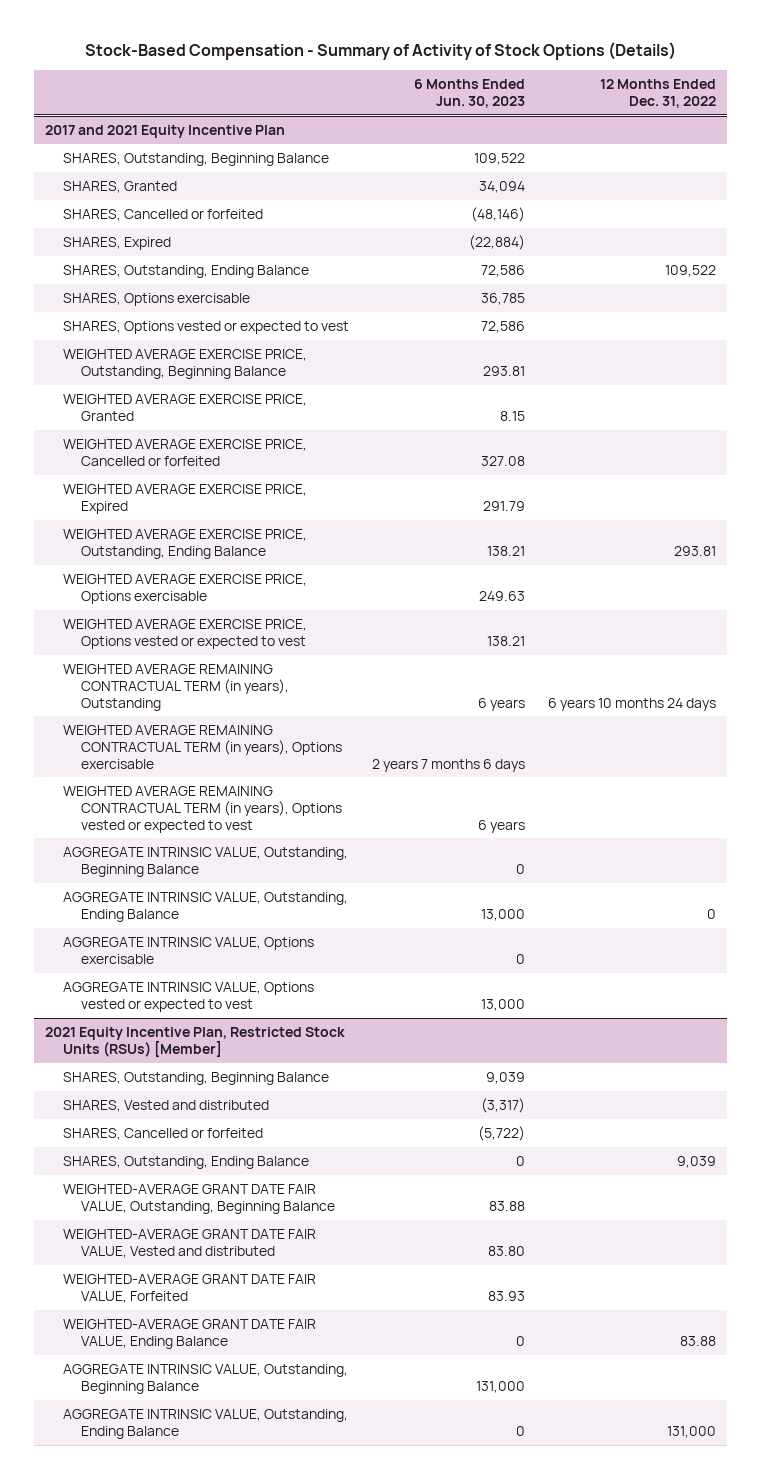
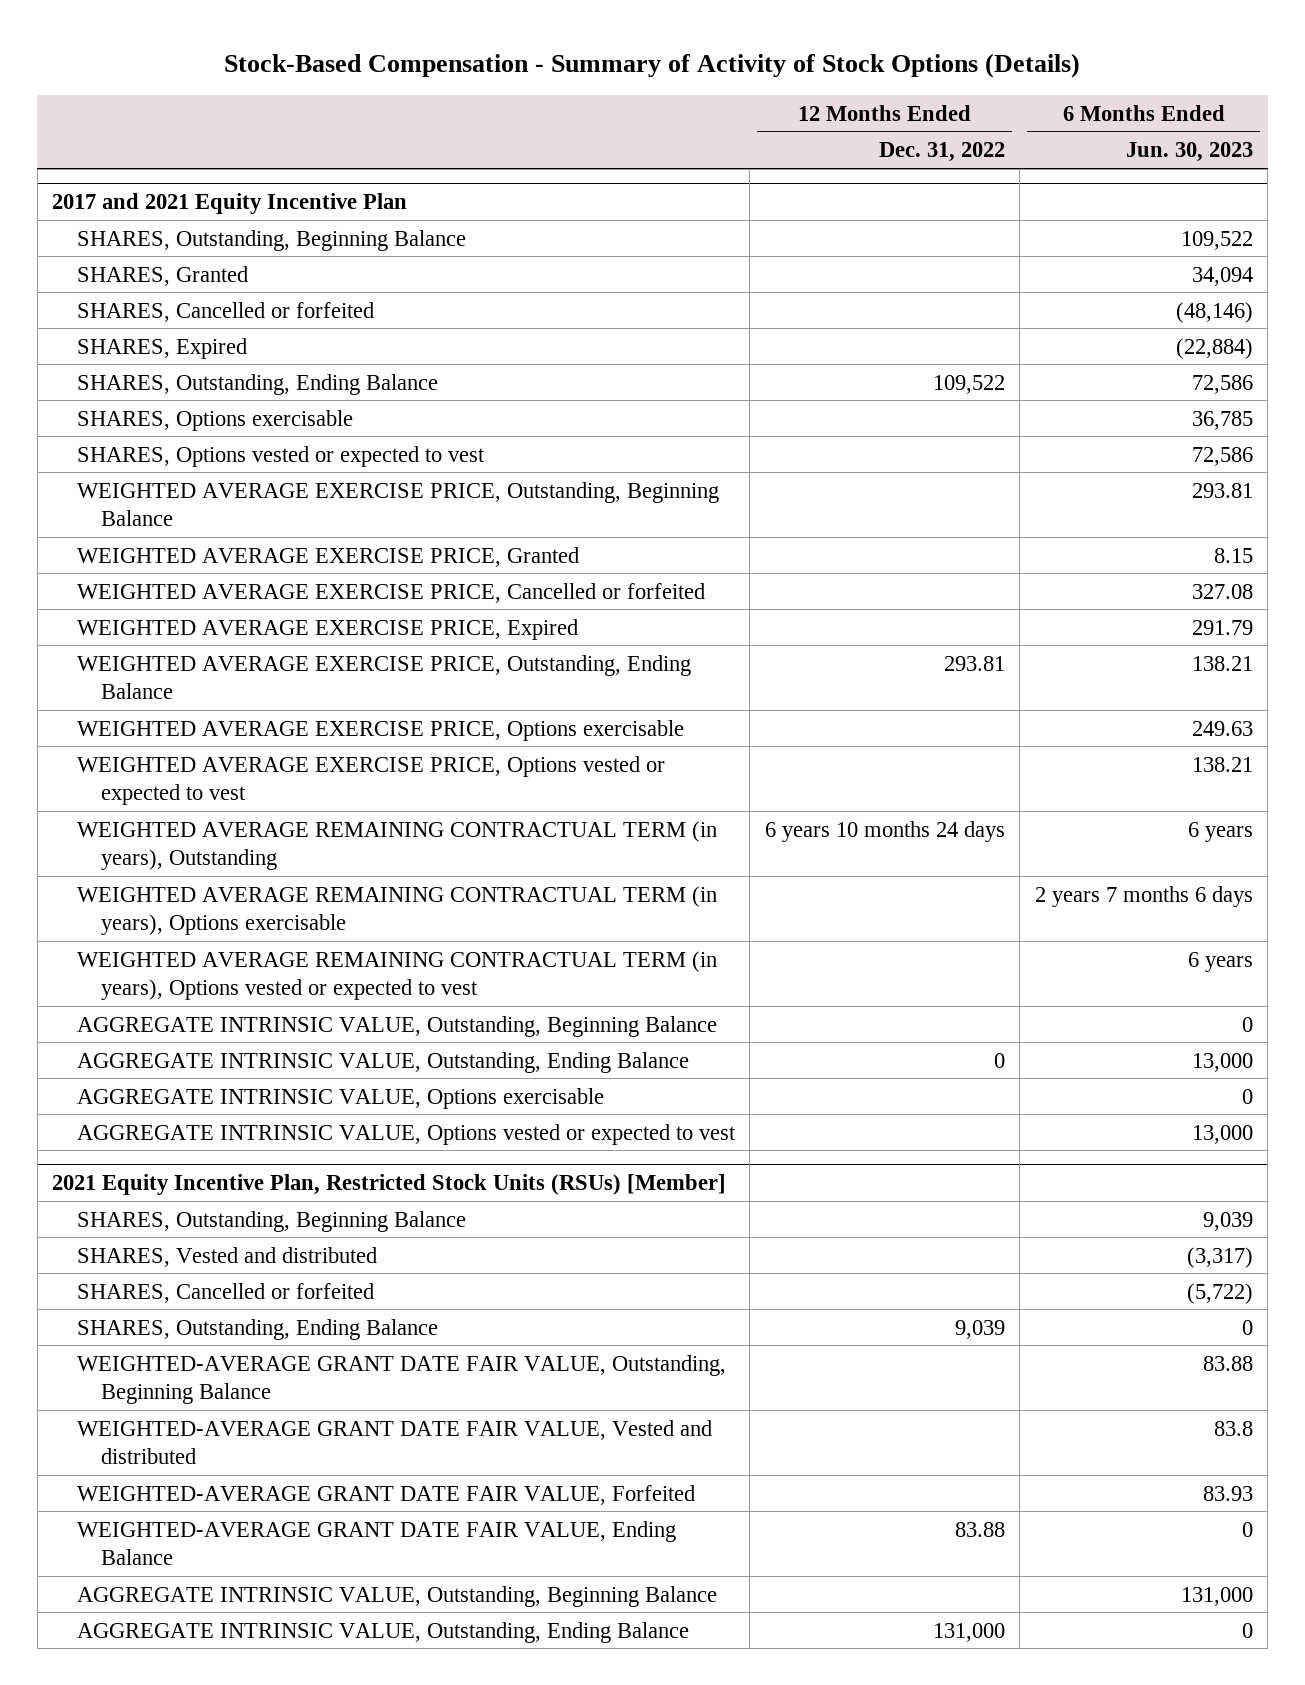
[488,1245,526,1256] 83.80 -> [1213,1420,1253,1436] 83.8

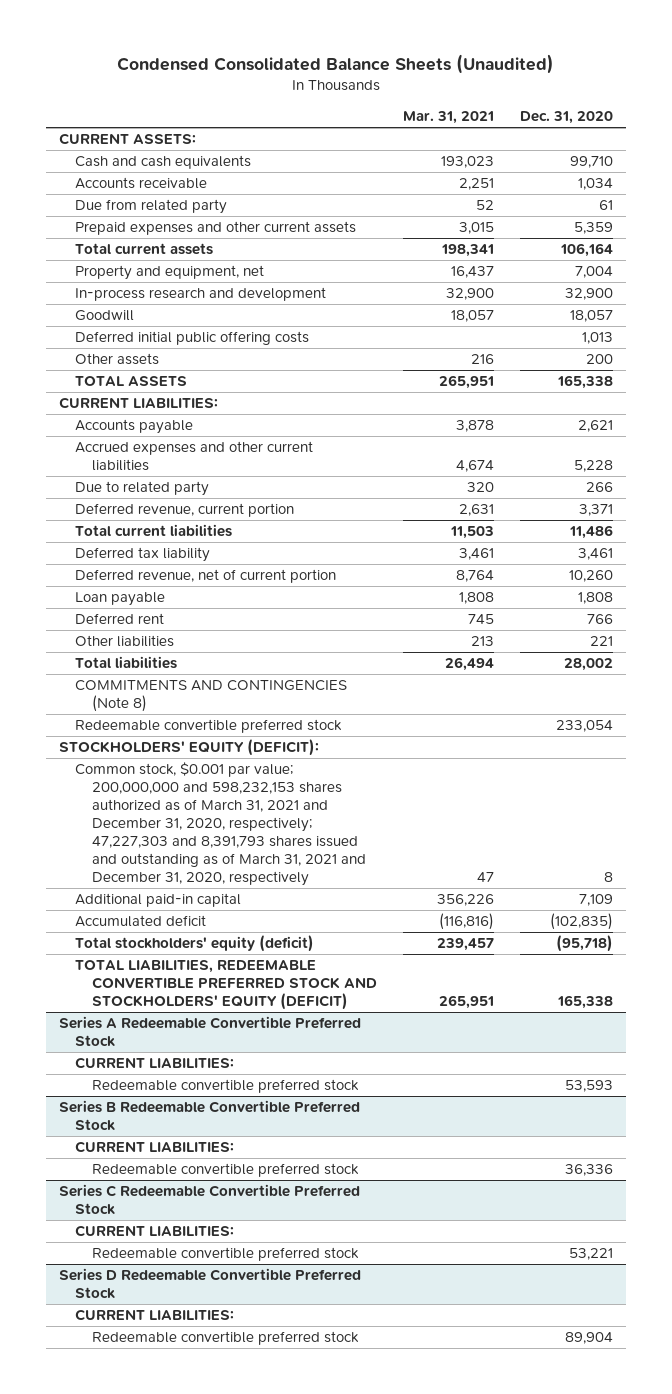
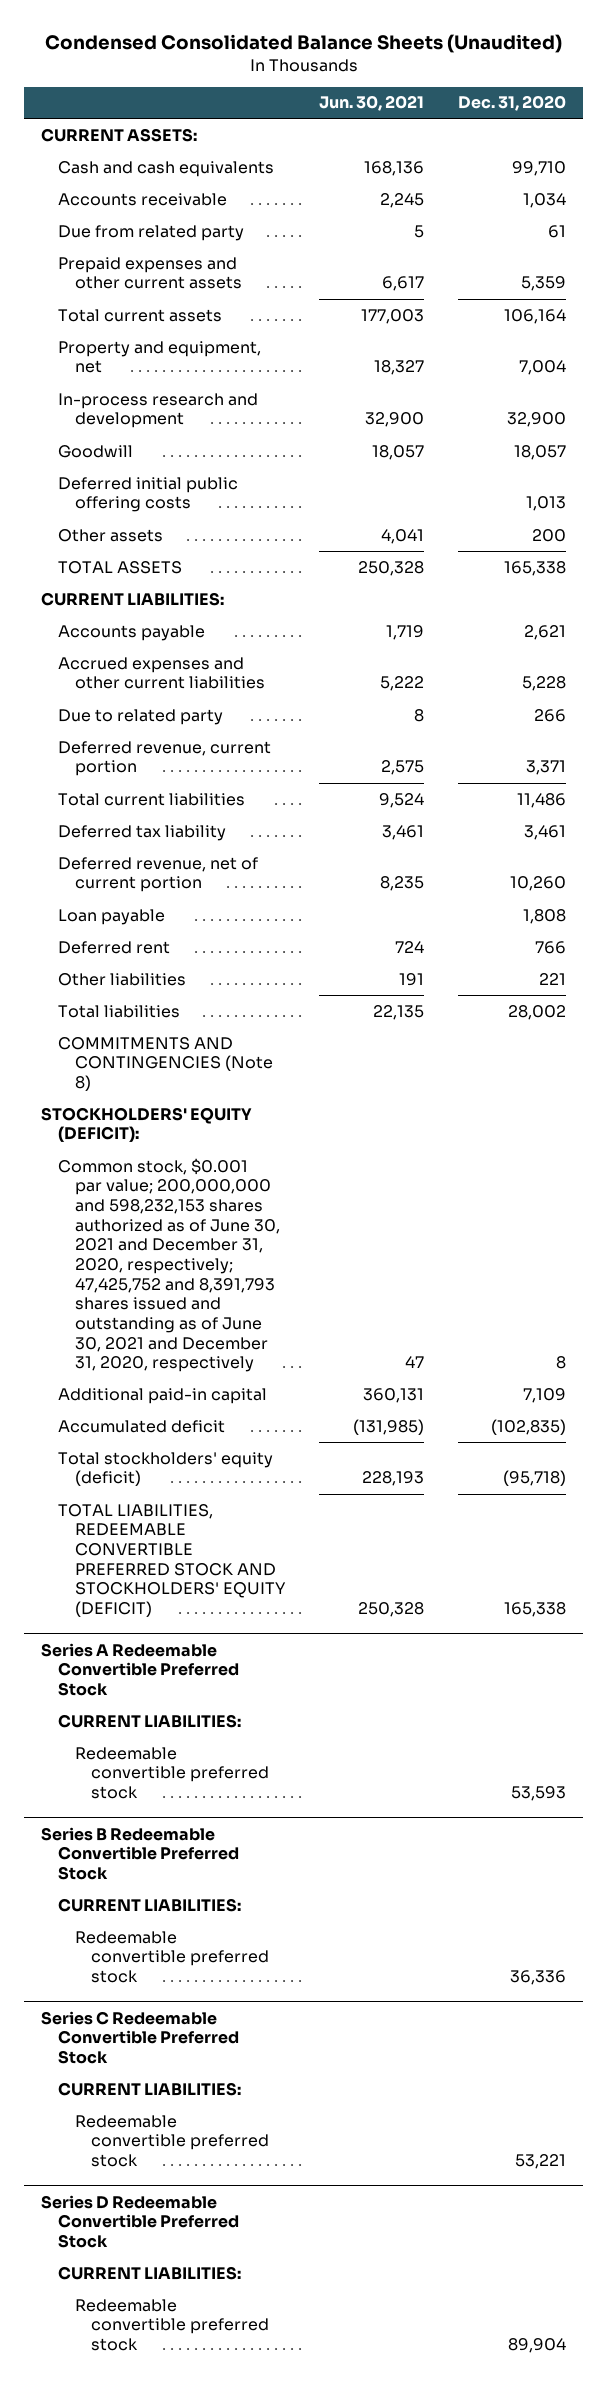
[402,111,494,125] Mar. 31, 2021 -> none
none -> [318,95,424,112] Jun. 30, 2021
[75,719,343,734] Redeemable convertible preferred stock -> none
[75,762,366,887] Common stock, $0.001 par value; 200,000,000 and 598,232,153 shares authorized as of March 31, 2021 and December 31, 2020, respectively; 47,227,303 and 8,391,793 shares issued and outstanding as of March 31, 2021 and December 31, 2020, respectively -> [57,1157,280,1373] Common stock, $0.001 par value; 200,000,000 and 598,232,153 shares authorized as of June 30, 2021 and December 31, 2020, respectively; 47,425,752 and 8,391,793 shares issued and outstanding as of June 30, 2021 and December 31, 2020, respectively

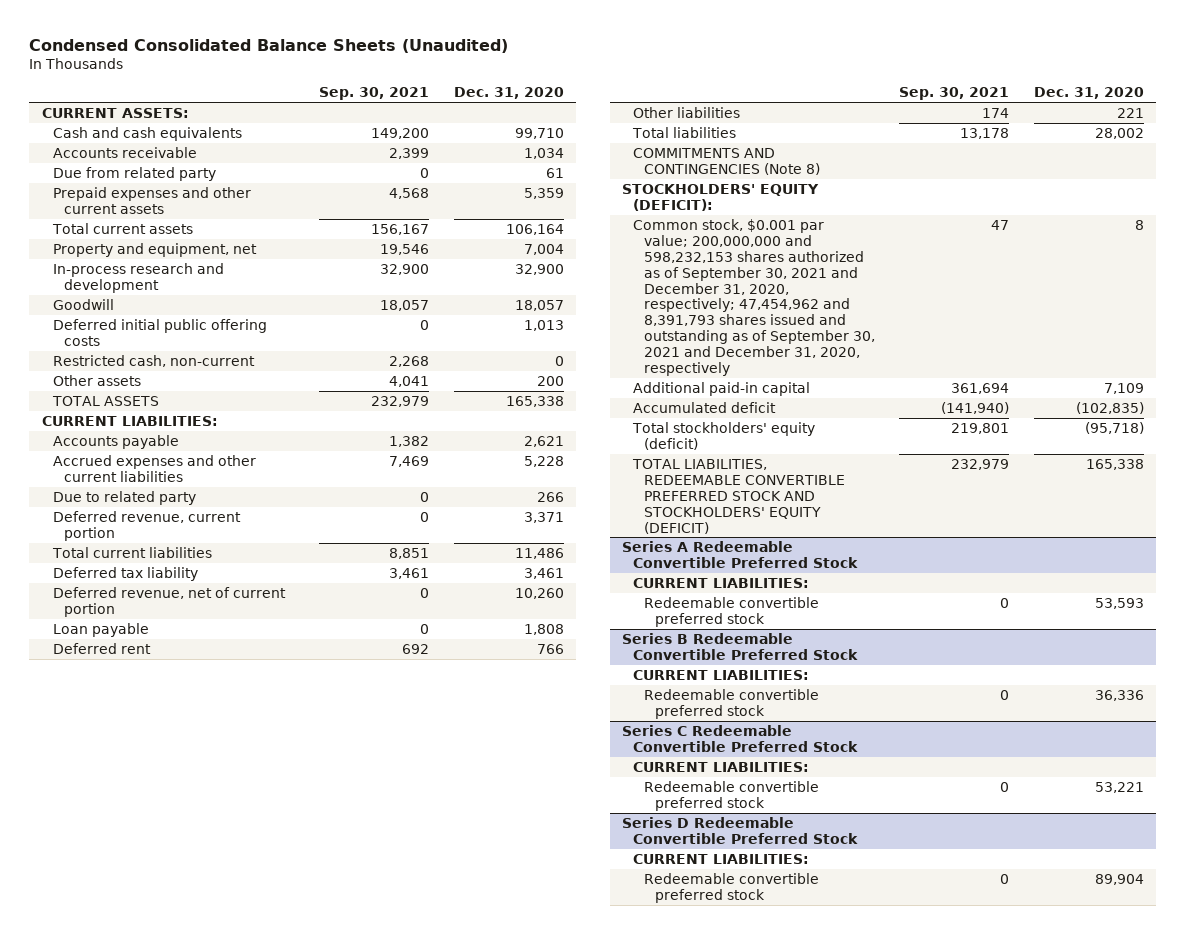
[318,95,424,112] Jun. 30, 2021 -> none
none -> [319,87,430,101] Sep. 30, 2021
none -> [52,354,255,367] Restricted cash, non-current
[57,1157,280,1373] Common stock, $0.001 par value; 200,000,000 and 598,232,153 shares authorized as of June 30, 2021 and December 31, 2020, respectively; 47,425,752 and 8,391,793 shares issued and outstanding as of June 30, 2021 and December 31, 2020, respectively -> [632,218,875,377] Common stock, $0.001 par value; 200,000,000 and 598,232,153 shares authorized as of September 30, 2021 and December 31, 2020, respectively; 47,454,962 and 8,391,793 shares issued and outstanding as of September 30, 2021 and December 31, 2020, respectively

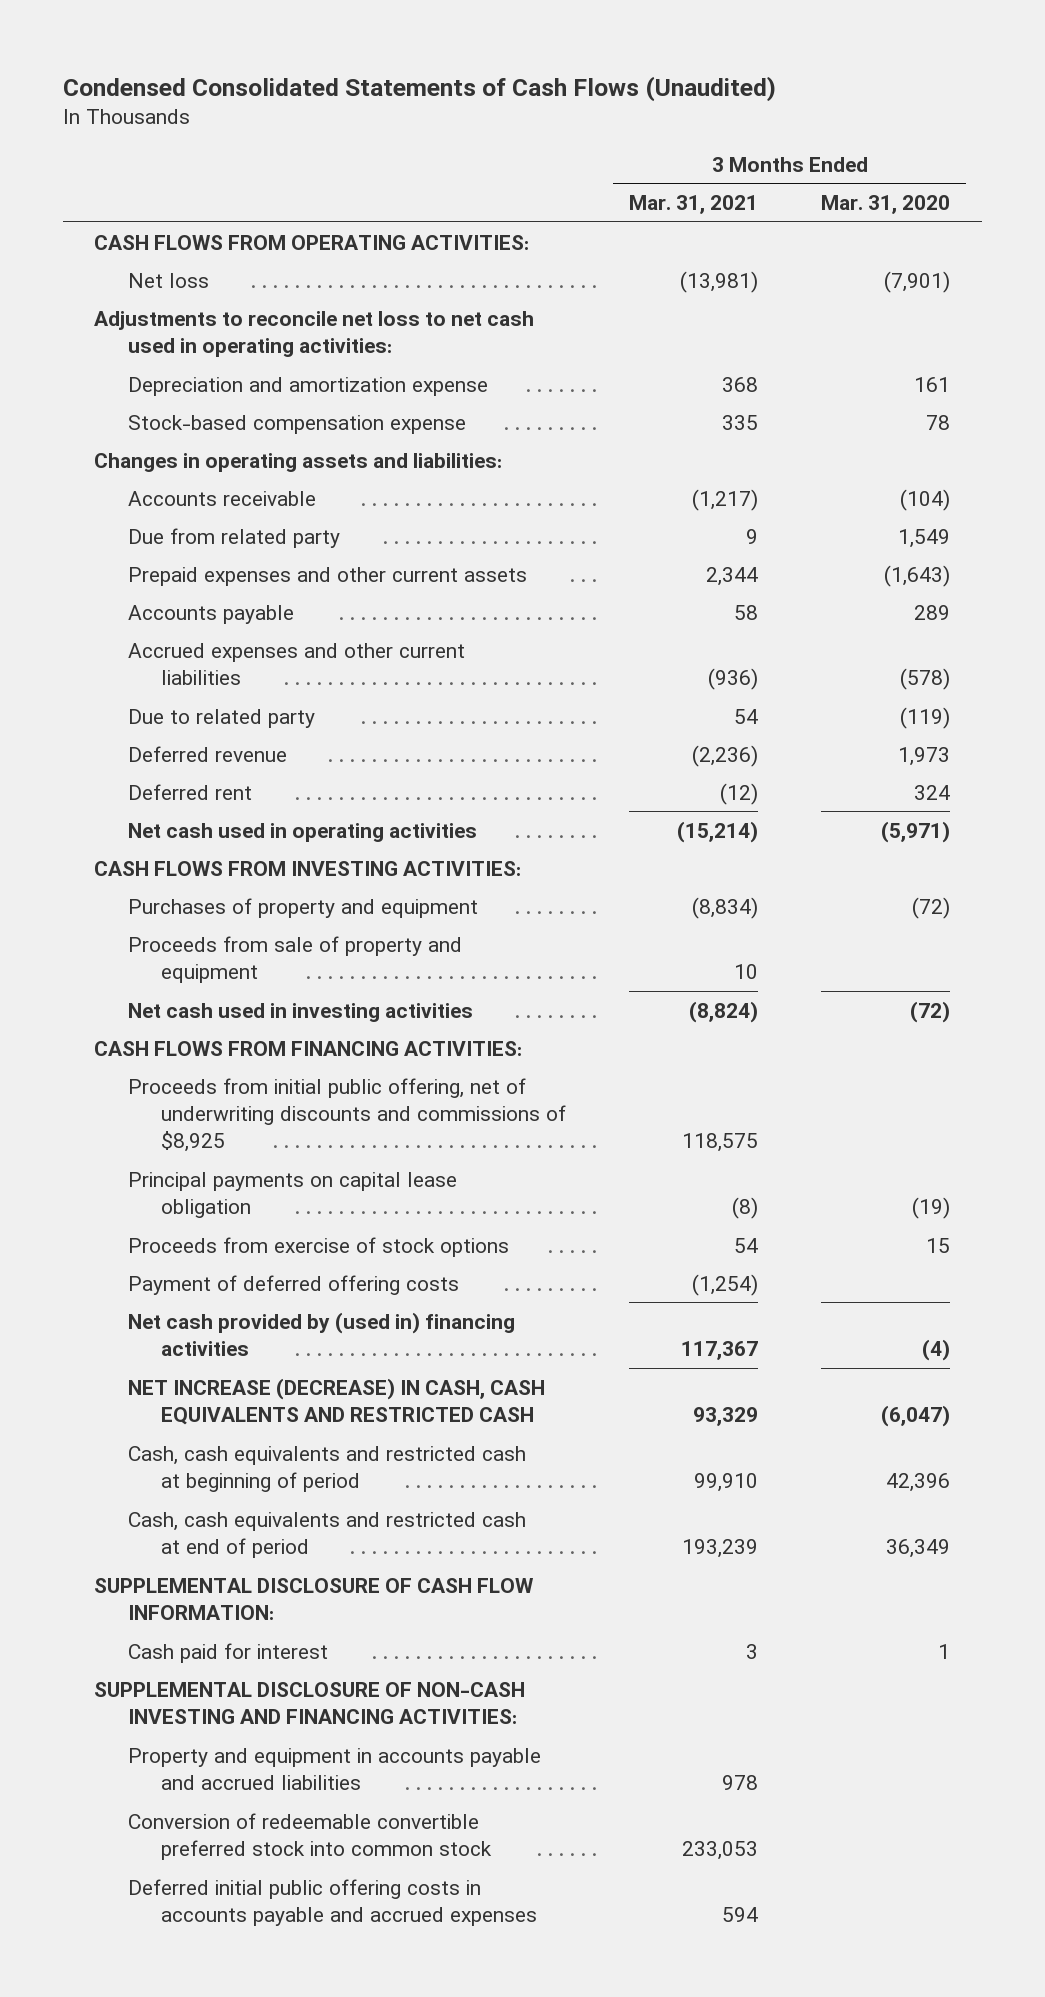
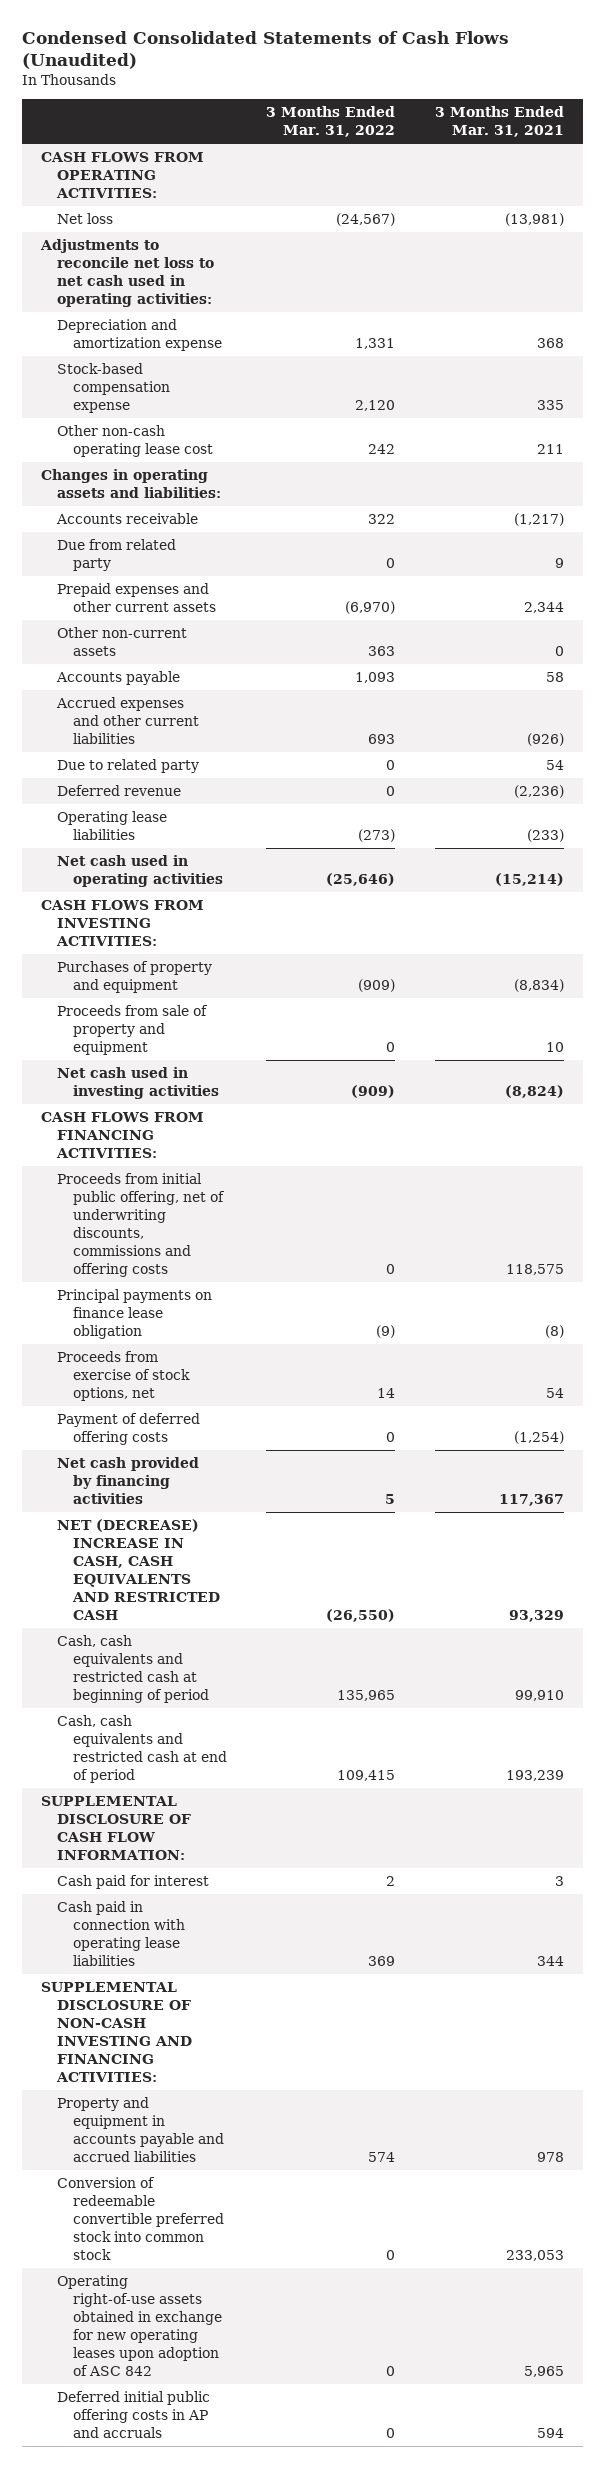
[821,195,951,215] Mar. 31, 2020 -> none
none -> [266,106,396,138] 3 Months Ended Mar. 31, 2022
none -> [57,425,213,458] Other non-cash operating lease cost
none -> [57,627,188,657] Other non-current assets
[708,667,759,690] (936) -> [526,733,564,747] (926)
[127,783,252,800] Deferred rent -> none
none -> [57,811,168,841] Operating lease liabilities
[127,1077,566,1153] Proceeds from initial public offering, net of underwriting discounts and commissions of $8,925 -> [57,1173,225,1277] Proceeds from initial public offering, net of underwriting discounts, commissions and offering costs
[127,1171,457,1218] Principal payments on capital lease obligation -> [57,1289,213,1340] Principal payments on finance lease obligation
[127,1236,509,1257] Proceeds from exercise of stock options -> [57,1351,190,1402] Proceeds from exercise of stock options, net
[127,1311,515,1356] Net cash provided by (used in) financing activities -> [57,1457,200,1505] Net cash provided by financing activities
[127,1377,545,1425] NET INCREASE (DECREASE) IN CASH, CASH EQUIVALENTS AND RESTRICTED CASH -> [57,1519,220,1620] NET (DECREASE) INCREASE IN CASH, CASH EQUIVALENTS AND RESTRICTED CASH
none -> [57,1901,185,1966] Cash paid in connection with operating lease liabilities
none -> [57,2275,222,2376] Operating right-of-use assets obtained in exchange for new operating leases upon adoption of ASC 842
[127,1878,537,1926] Deferred initial public offering costs in accounts payable and accrued expenses -> [57,2391,211,2439] Deferred initial public offering costs in AP and accruals

